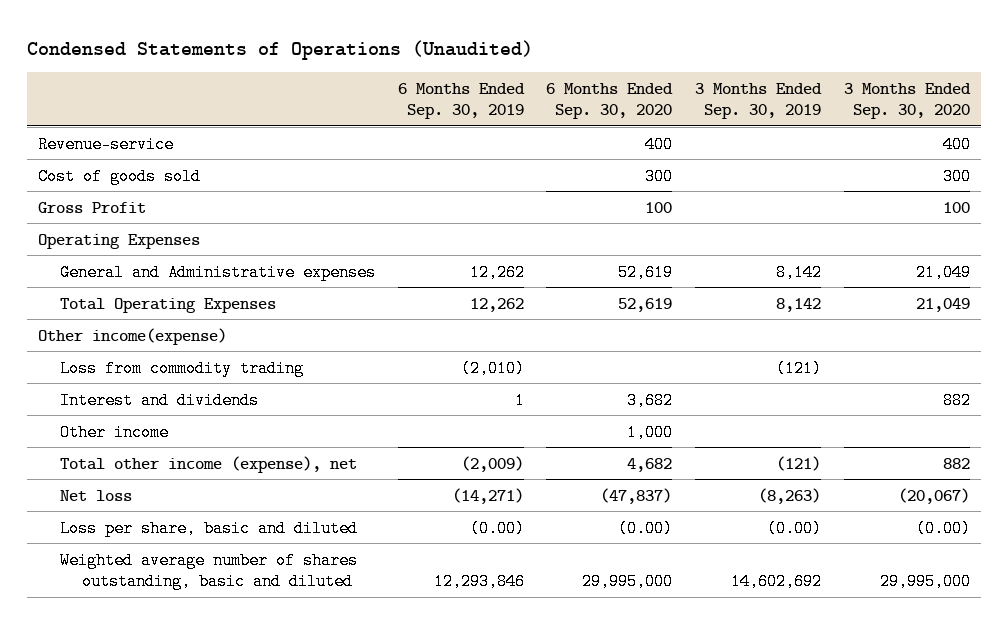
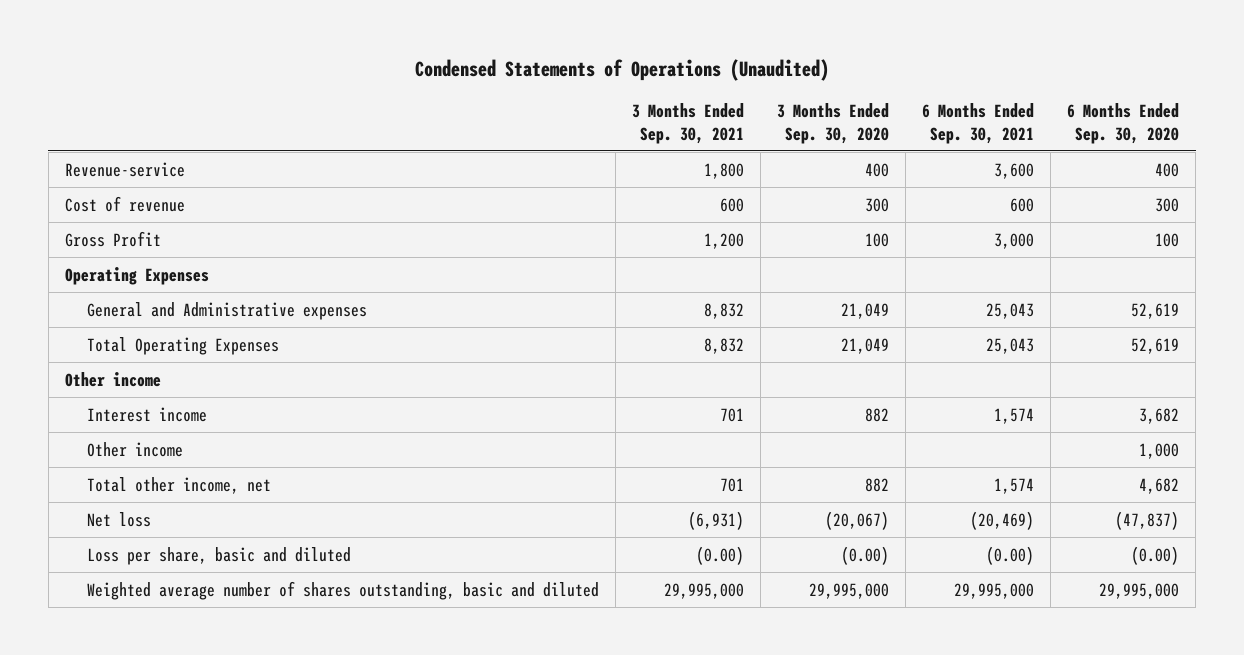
[397,83,525,120] 6 Months Ended Sep. 30, 2019 -> none
[695,83,823,120] 3 Months Ended Sep. 30, 2019 -> none
none -> [632,102,745,144] 3 Months Ended Sep. 30, 2021
none -> [922,102,1035,144] 6 Months Ended Sep. 30, 2021
[38,167,202,185] Cost of goods sold -> none
none -> [64,195,185,212] Cost of revenue
[60,359,305,377] Loss from commodity trading -> none
[38,327,228,345] Other income(expense) -> [64,371,161,387] Other income
[60,391,260,409] Interest and dividends -> [87,406,208,422] Interest income
[60,455,358,473] Total other income (expense), net -> [87,476,272,494] Total other income, net

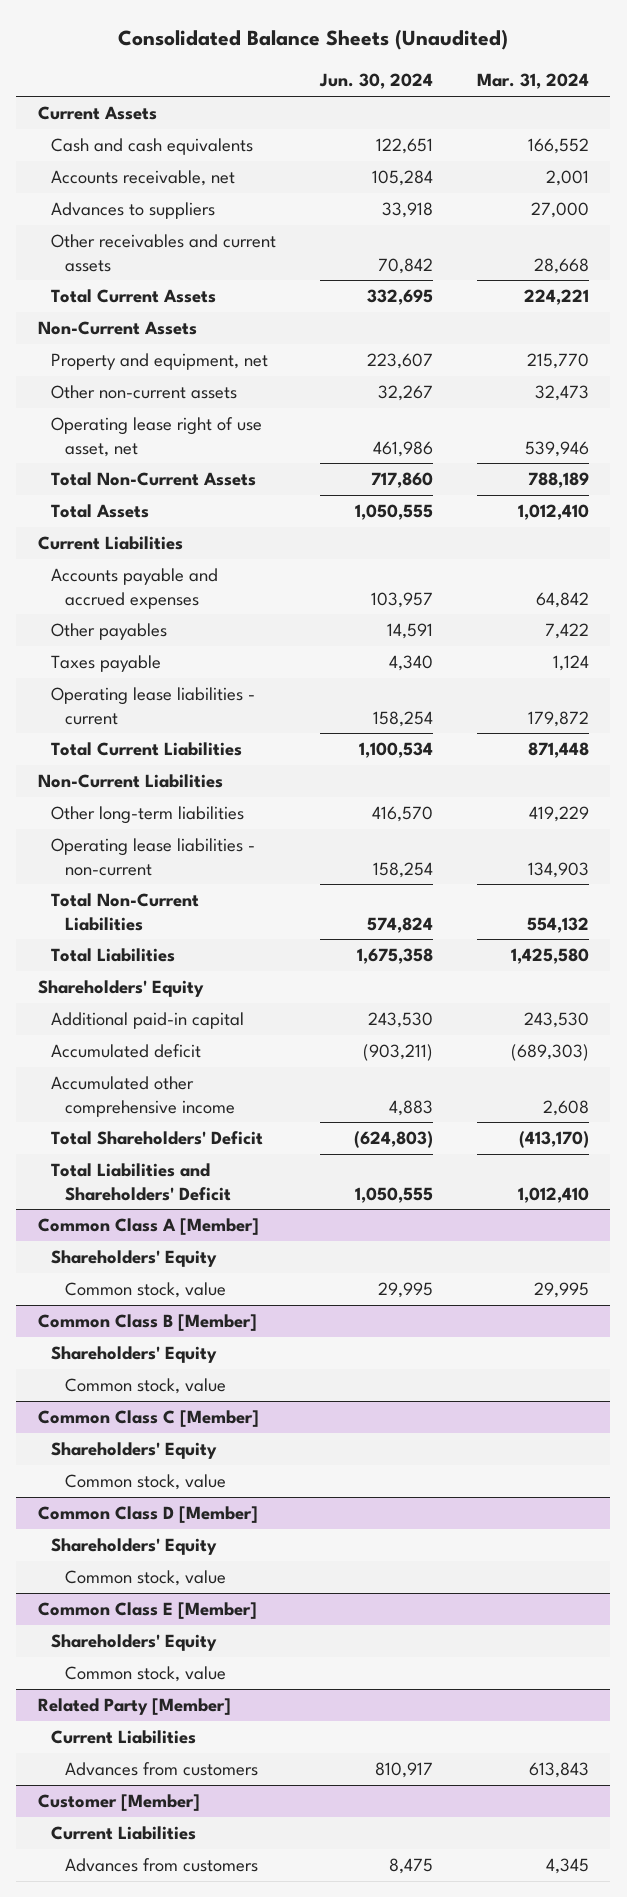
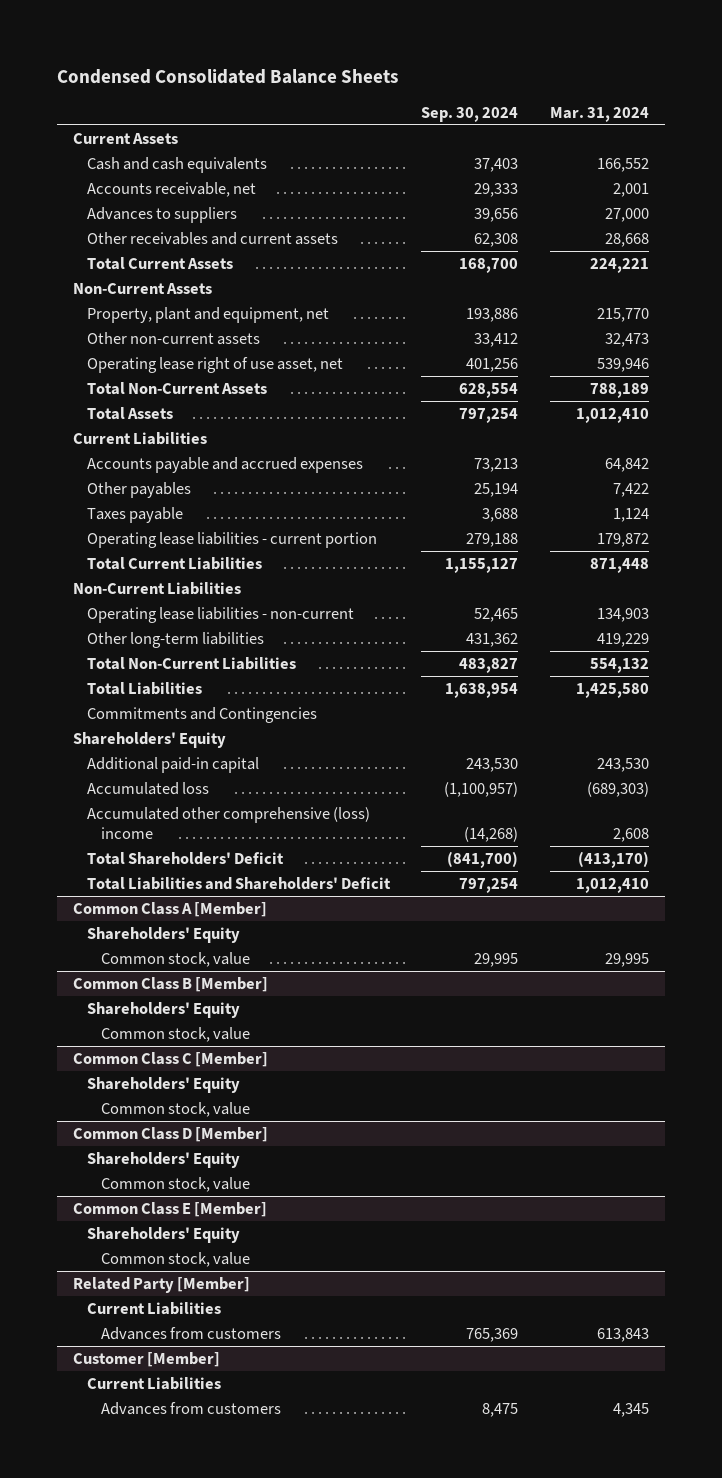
[118,29,509,51] Consolidated Balance Sheets (Unaudited) -> [57,69,399,85] Condensed Consolidated Balance Sheets
[318,73,433,90] Jun. 30, 2024 -> none
none -> [421,106,519,122] Sep. 30, 2024
[51,353,269,371] Property and equipment, net -> [87,307,330,324] Property, plant and equipment, net
[51,687,256,725] Operating lease liabilities - current -> [87,532,378,549] Operating lease liabilities - current portion
[51,806,245,825] Other long-term liabilities -> [87,632,265,649] Other long-term liabilities
none -> [87,707,318,724] Commitments and Contingencies
[51,1044,202,1059] Accumulated deficit -> [87,782,210,796] Accumulated loss
[51,1076,235,1117] Accumulated other comprehensive income -> [87,807,371,840] Accumulated other comprehensive (loss) income

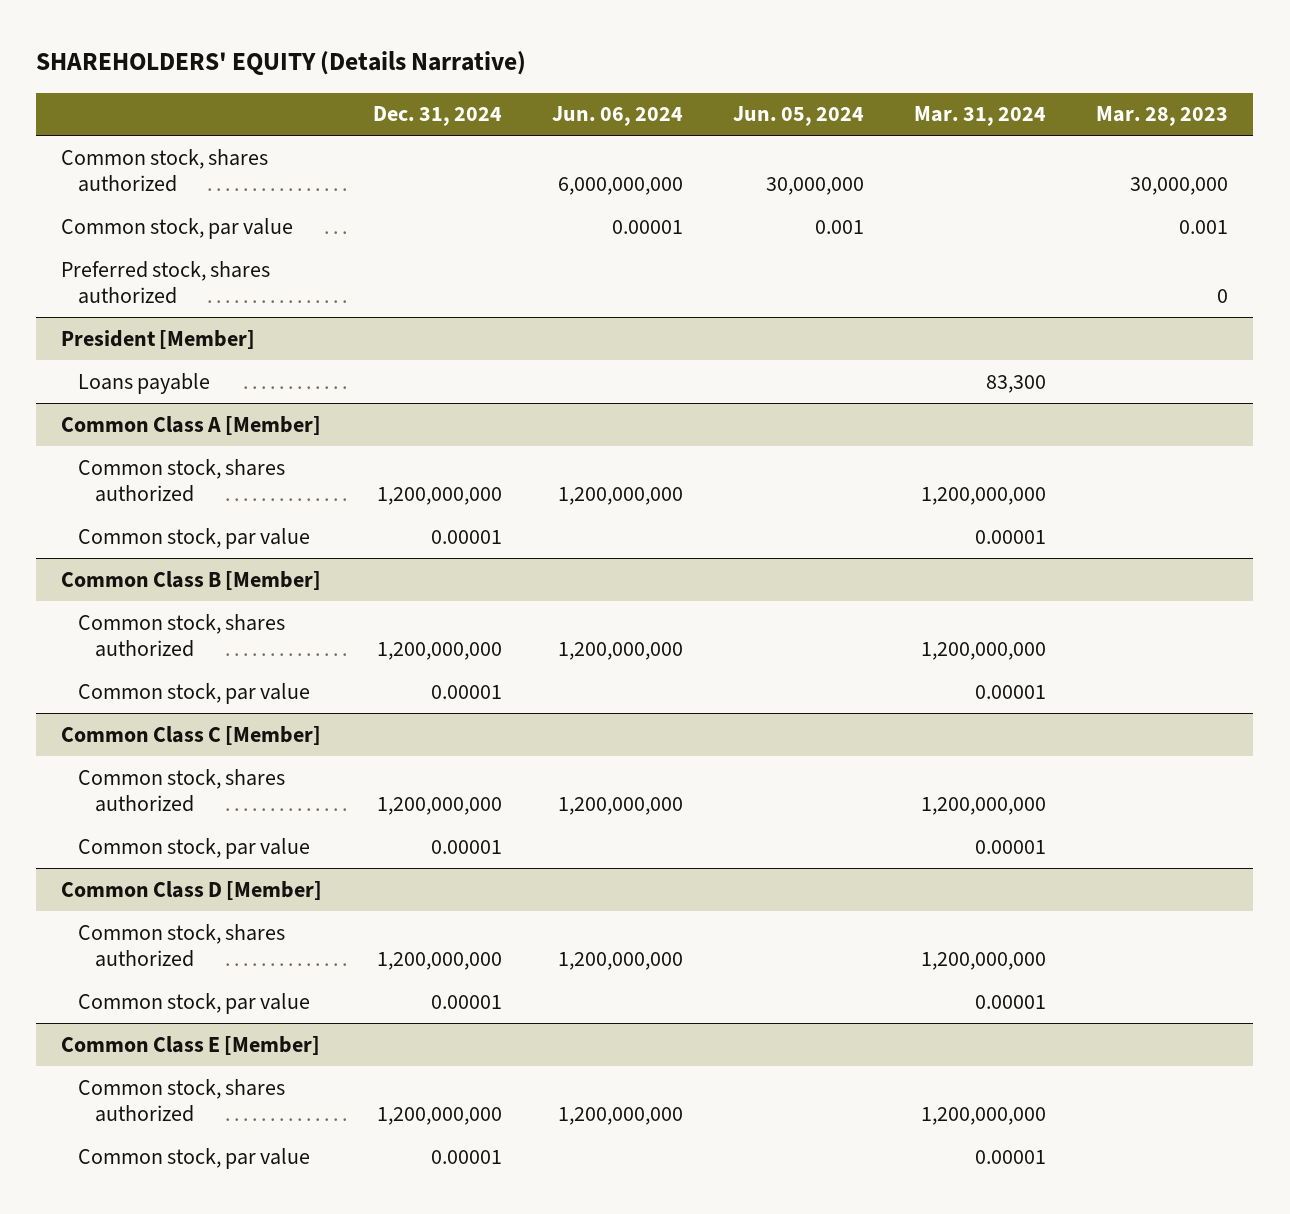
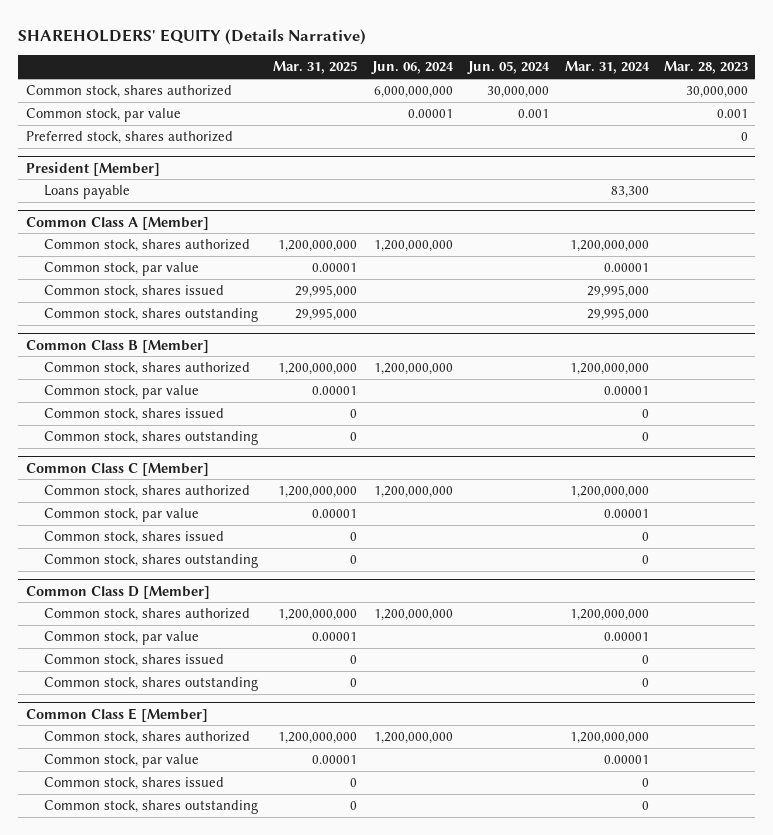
[372,106,502,127] Dec. 31, 2024 -> none
none -> [273,61,358,75] Mar. 31, 2025
none -> [44,285,225,299] Common stock, shares issued
none -> [44,308,259,323] Common stock, shares outstanding
none -> [44,408,225,422] Common stock, shares issued
none -> [44,431,259,446] Common stock, shares outstanding
none -> [44,531,225,545] Common stock, shares issued
none -> [44,554,259,569] Common stock, shares outstanding
none -> [44,654,225,668] Common stock, shares issued
none -> [44,677,259,692] Common stock, shares outstanding
none -> [44,777,225,791] Common stock, shares issued
none -> [44,800,259,815] Common stock, shares outstanding

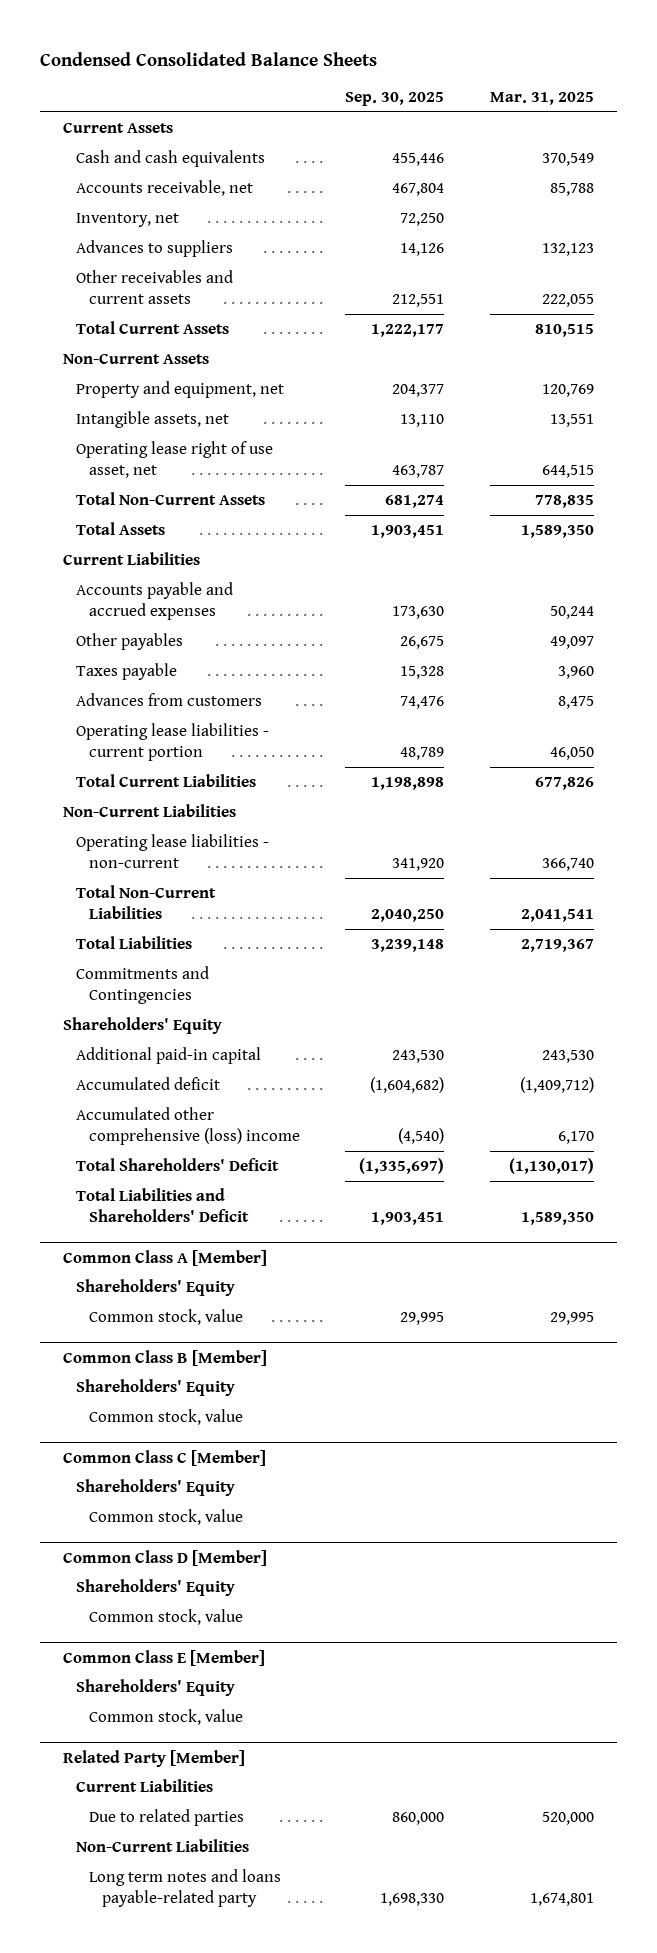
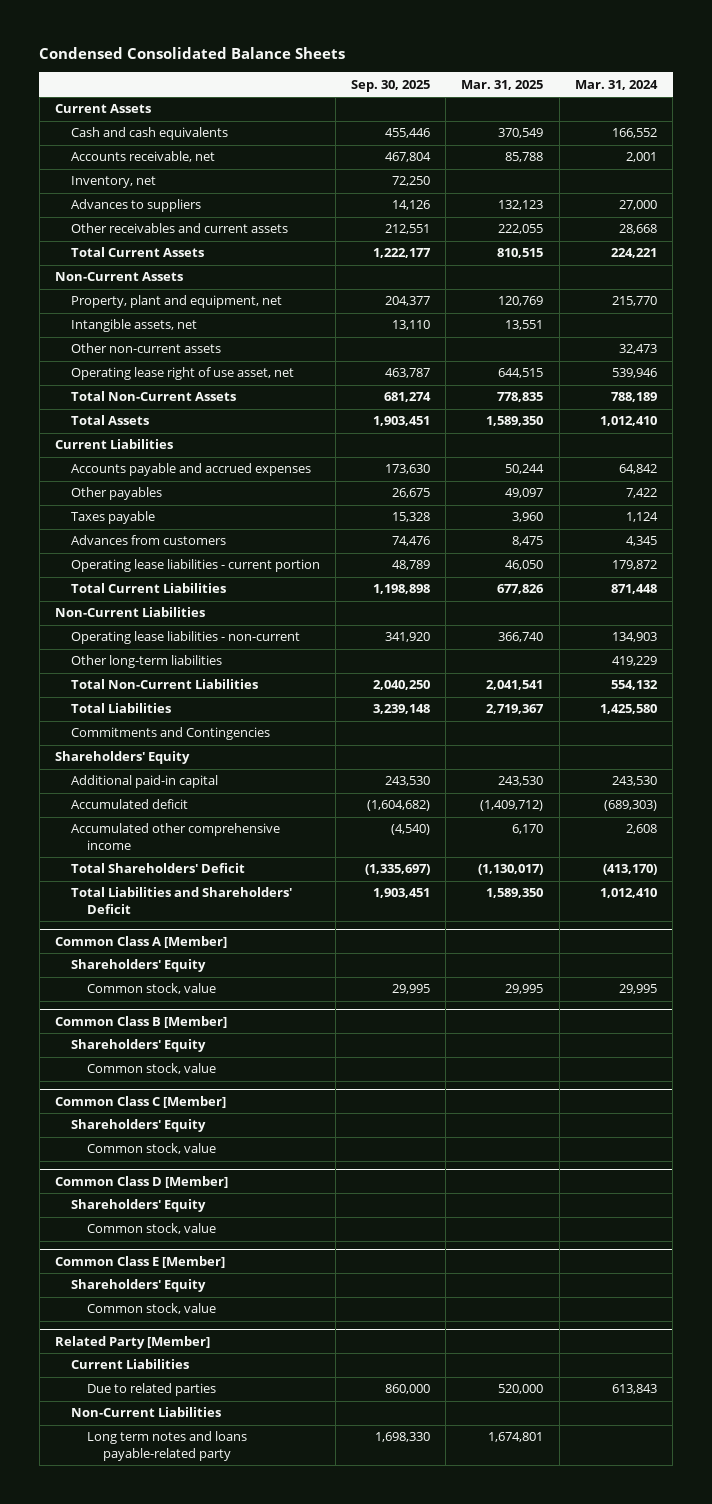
none -> [574,79,658,90] Mar. 31, 2024
[75,380,284,398] Property and equipment, net -> [70,295,282,309] Property, plant and equipment, net
none -> [70,343,221,354] Other non-current assets
none -> [70,655,222,669] Other long-term liabilities
[75,1106,301,1146] Accumulated other comprehensive (loss) income -> [70,823,280,851] Accumulated other comprehensive income

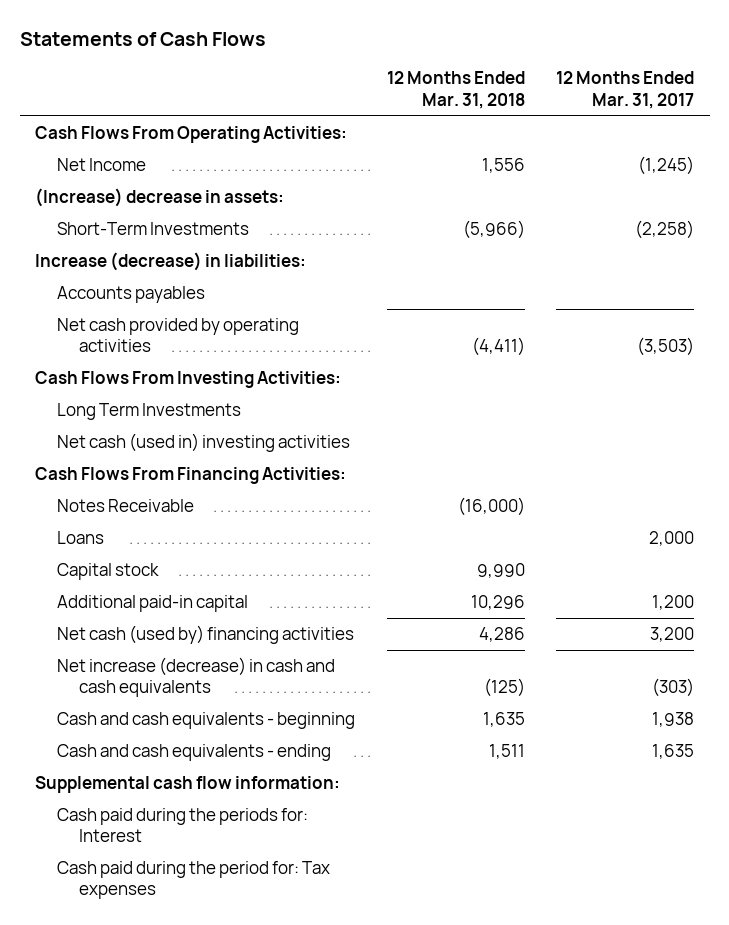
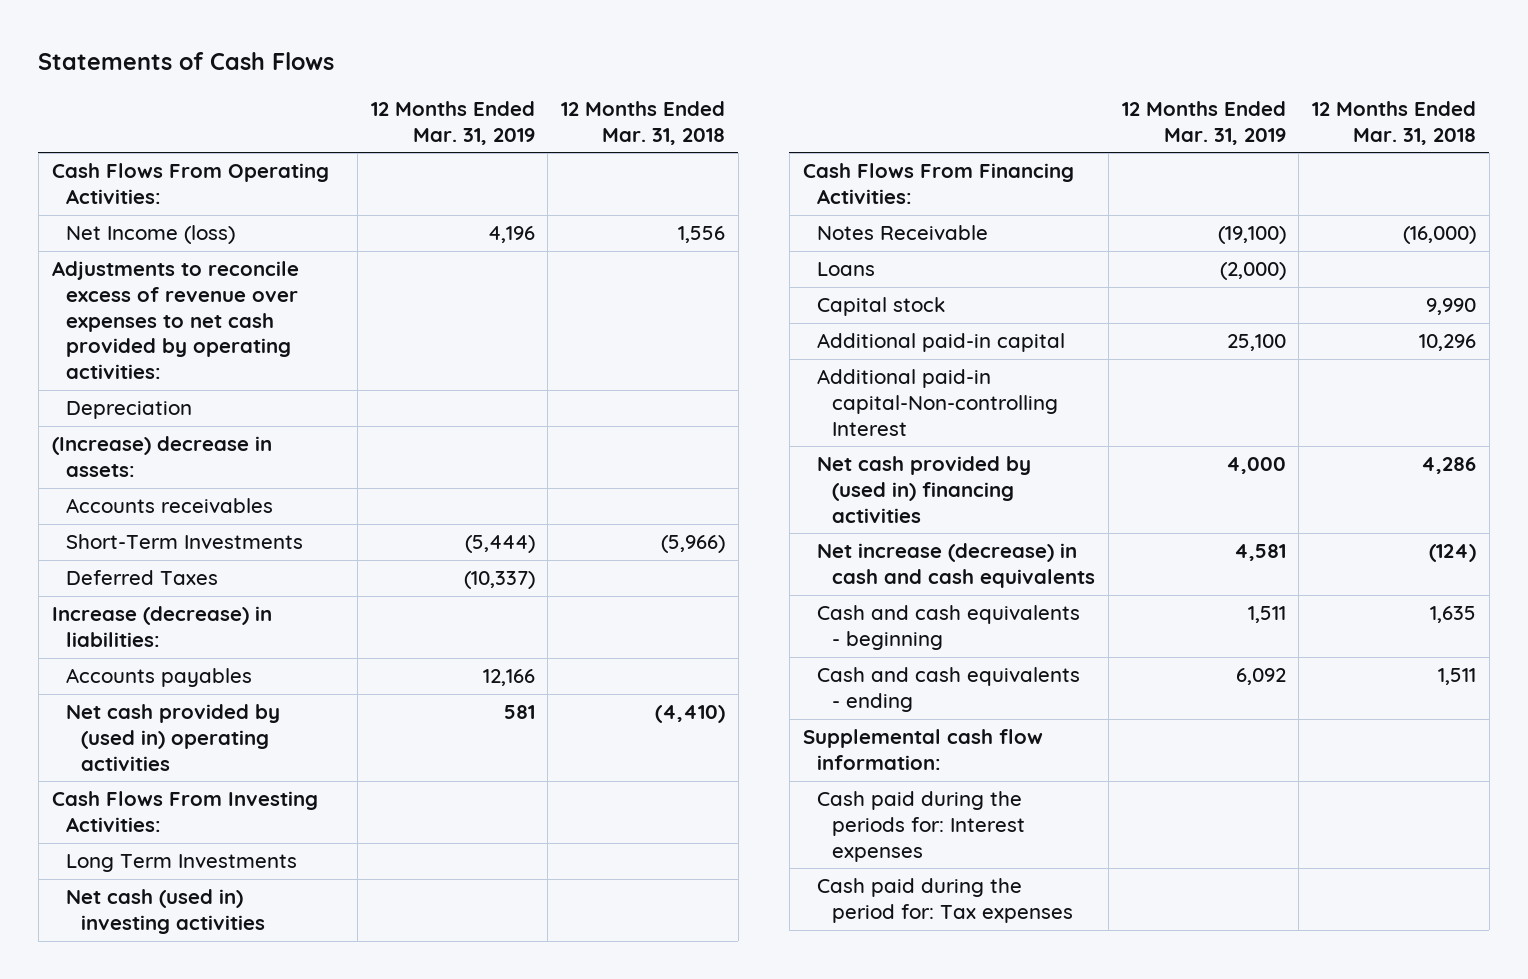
[556,71,695,109] 12 Months Ended Mar. 31, 2017 -> none
none -> [370,100,535,145] 12 Months Ended Mar. 31, 2019
[57,157,147,171] Net Income -> [66,225,236,245] Net Income (loss)
none -> [51,261,299,379] Adjustments to reconcile excess of revenue over expenses to net cash provided by operating activities:
none -> [66,401,193,420] Depreciation
none -> [66,498,274,514] Accounts receivables
none -> [66,570,219,586] Deferred Taxes
[57,317,300,353] Net cash provided by operating activities -> [66,704,281,771] Net cash provided by (used in) operating activities
[471,337,525,357] (4,411) -> [655,705,726,724] (4,410)
none -> [817,369,1059,436] Additional paid-in capital-Non-controlling Interest
[57,624,355,644] Net cash (used by) financing activities -> [817,456,1032,523] Net cash provided by (used in) financing activities
[483,678,525,698] (125) -> [1429,544,1477,563] (124)
[57,807,309,843] Cash paid during the periods for: Interest -> [817,791,1026,862] Cash paid during the periods for: Interest expenses

